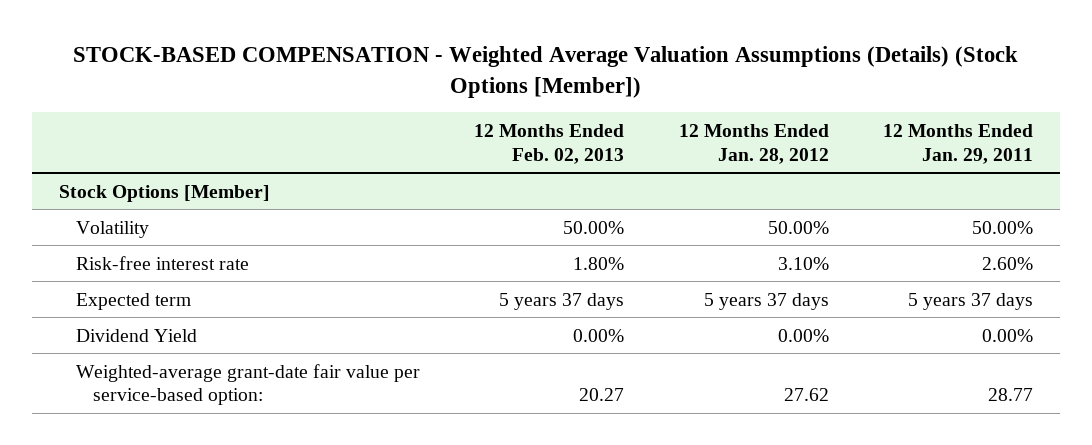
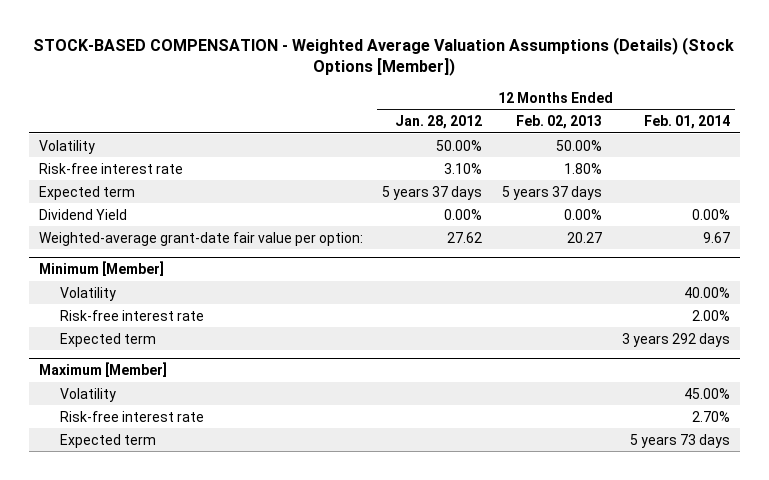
[882,123,1033,164] 12 Months Ended Jan. 29, 2011 -> none
none -> [643,115,730,130] Feb. 01, 2014
[59,184,271,202] Stock Options [Member] -> none
[75,363,420,406] Weighted-average grant-date fair value per service-based option: -> [38,231,363,246] Weighted-average grant-date fair value per option:
none -> [38,261,164,277] Minimum [Member]
none -> [60,286,117,301] Volatility
none -> [60,309,205,321] Risk-free interest rate
none -> [60,332,157,347] Expected term
none -> [38,362,167,378] Maximum [Member]
none -> [60,387,117,402] Volatility
none -> [60,410,205,422] Risk-free interest rate
none -> [60,433,157,448] Expected term

